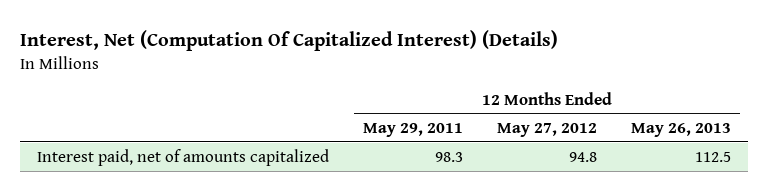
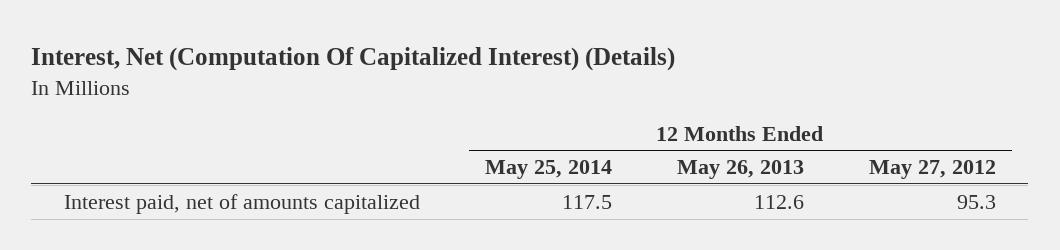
[362,123,463,138] May 29, 2011 -> none
none -> [484,160,612,180] May 25, 2014
[569,152,598,163] 94.8 -> [956,194,996,209] 95.3
[695,152,732,163] 112.5 -> [753,194,804,209] 112.6

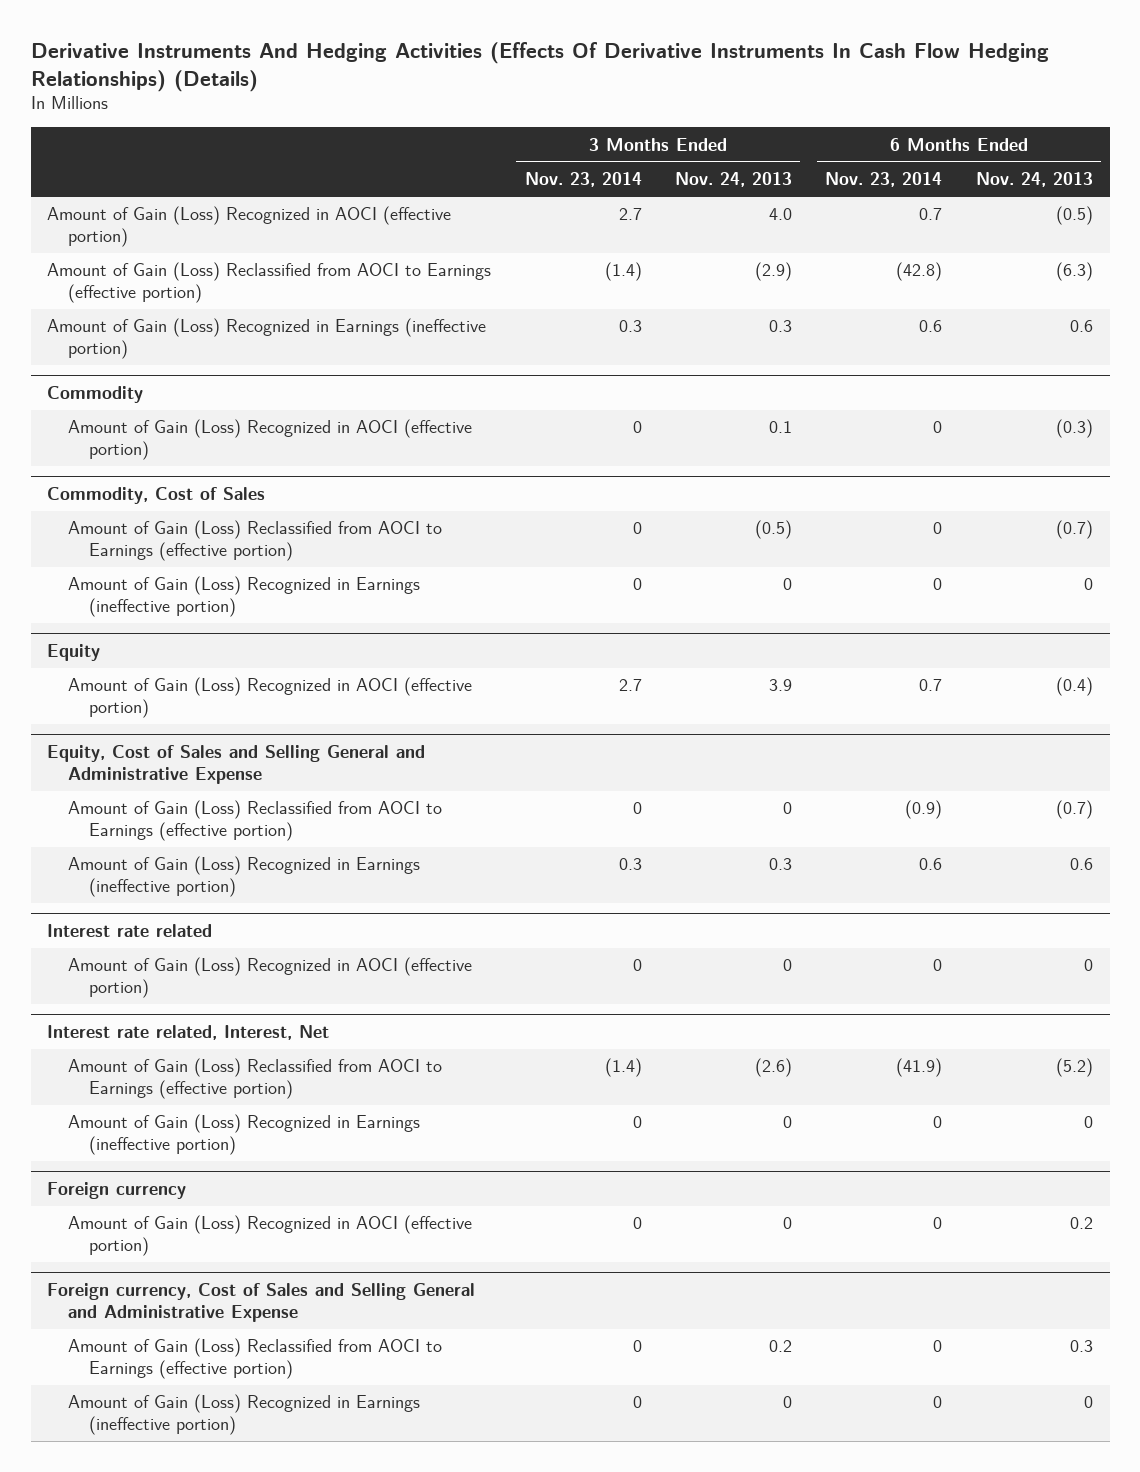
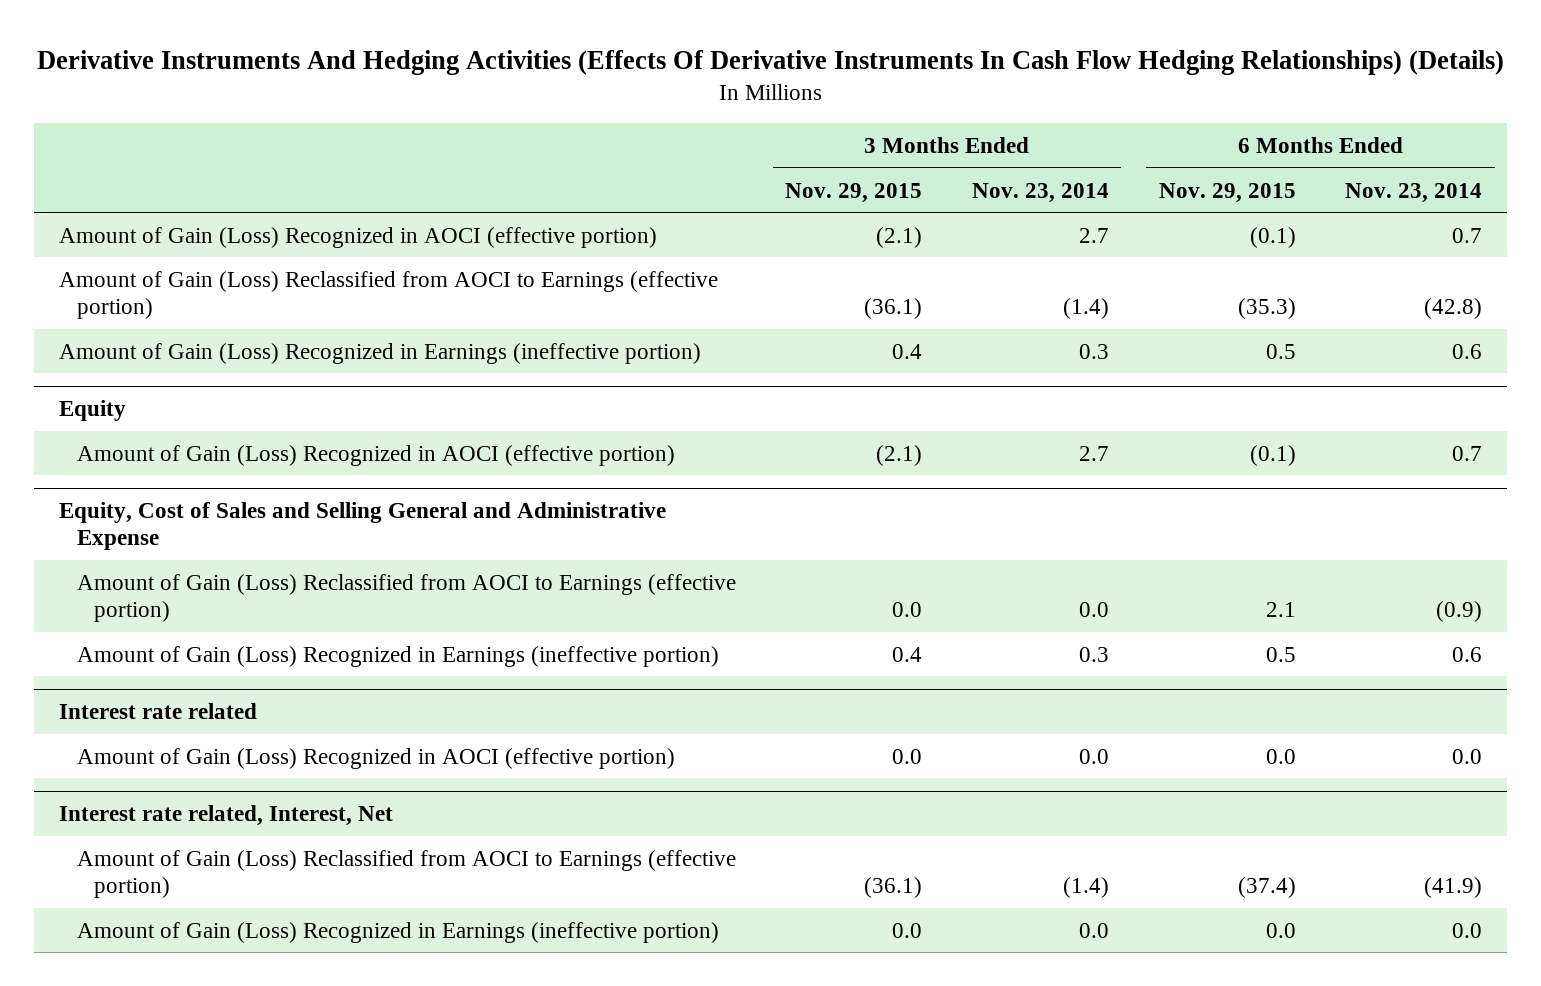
[675,172,793,188] Nov. 24, 2013 -> none
[975,172,1093,188] Nov. 24, 2013 -> none
none -> [785,182,923,203] Nov. 29, 2015
none -> [1158,182,1296,203] Nov. 29, 2015
[47,386,144,404] Commodity -> none
[68,419,473,460] Amount of Gain (Loss) Recognized in AOCI (effective portion) -> none
[47,487,266,505] Commodity, Cost of Sales -> none
[68,520,443,561] Amount of Gain (Loss) Reclassified from AOCI to Earnings (effective portion) -> none
[68,576,421,617] Amount of Gain (Loss) Recognized in Earnings (ineffective portion) -> none
[632,802,642,815] 0 -> [1078,601,1109,617] 0.0
[632,959,642,972] 0 -> [1078,748,1109,764] 0.0
[933,959,943,972] 0 -> [1452,748,1483,764] 0.0
[47,1182,187,1200] Foreign currency -> none
[68,1215,473,1256] Amount of Gain (Loss) Recognized in AOCI (effective portion) -> none
[47,1283,476,1322] Foreign currency, Cost of Sales and Selling General and Administrative Expense -> none
[68,1338,443,1379] Amount of Gain (Loss) Reclassified from AOCI to Earnings (effective portion) -> none
[68,1394,421,1435] Amount of Gain (Loss) Recognized in Earnings (ineffective portion) -> none
[632,1116,642,1129] 0 -> [1078,922,1109,938] 0.0
[933,1116,943,1129] 0 -> [1452,922,1483,938] 0.0

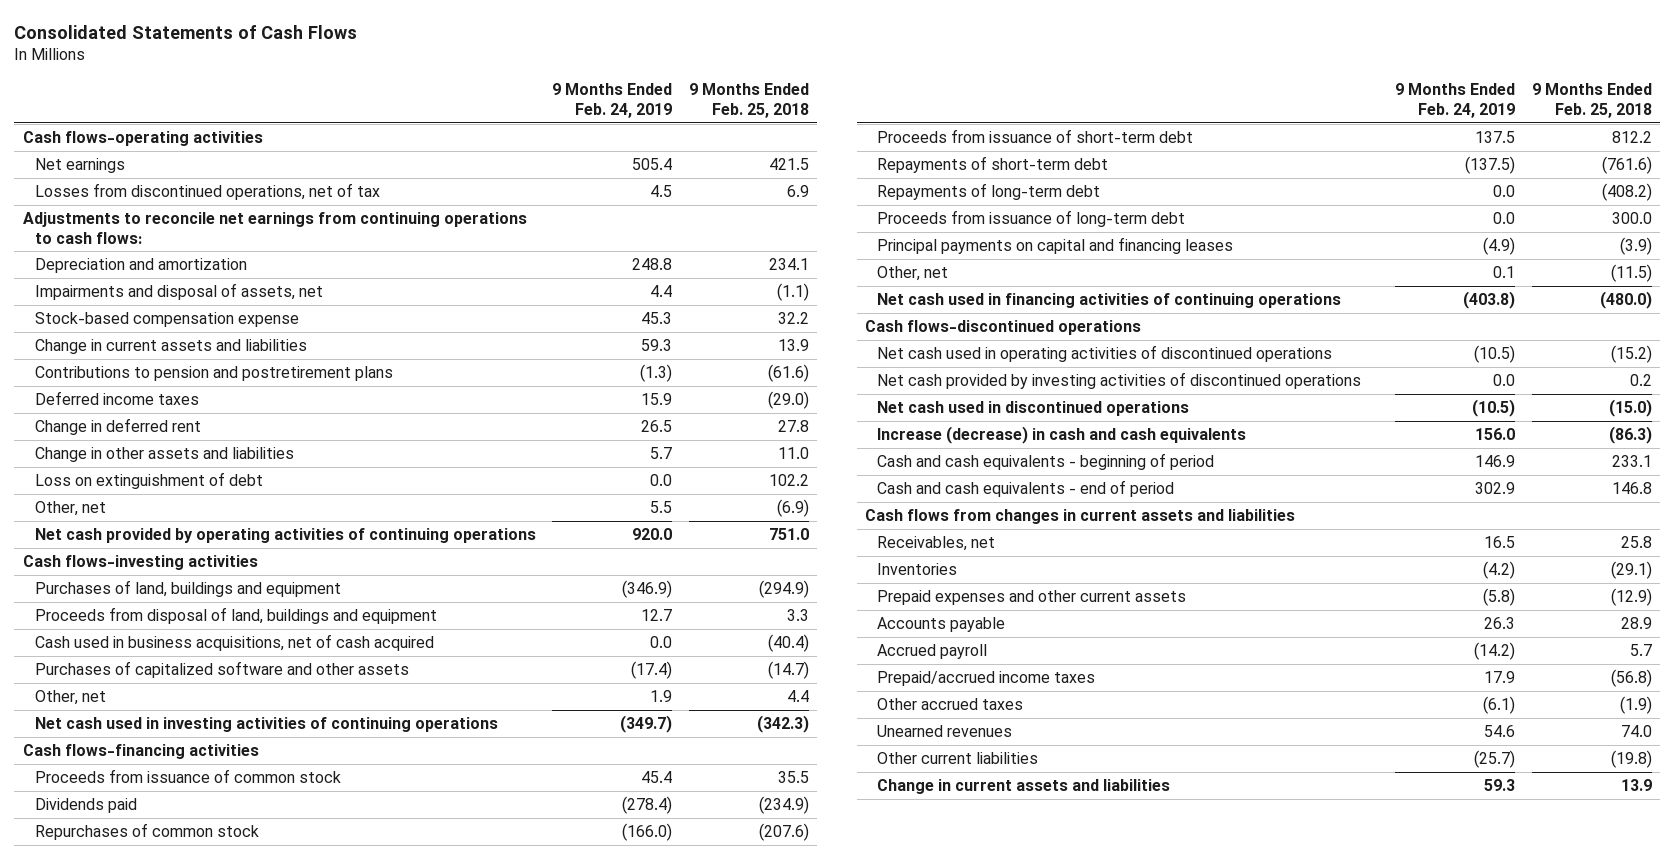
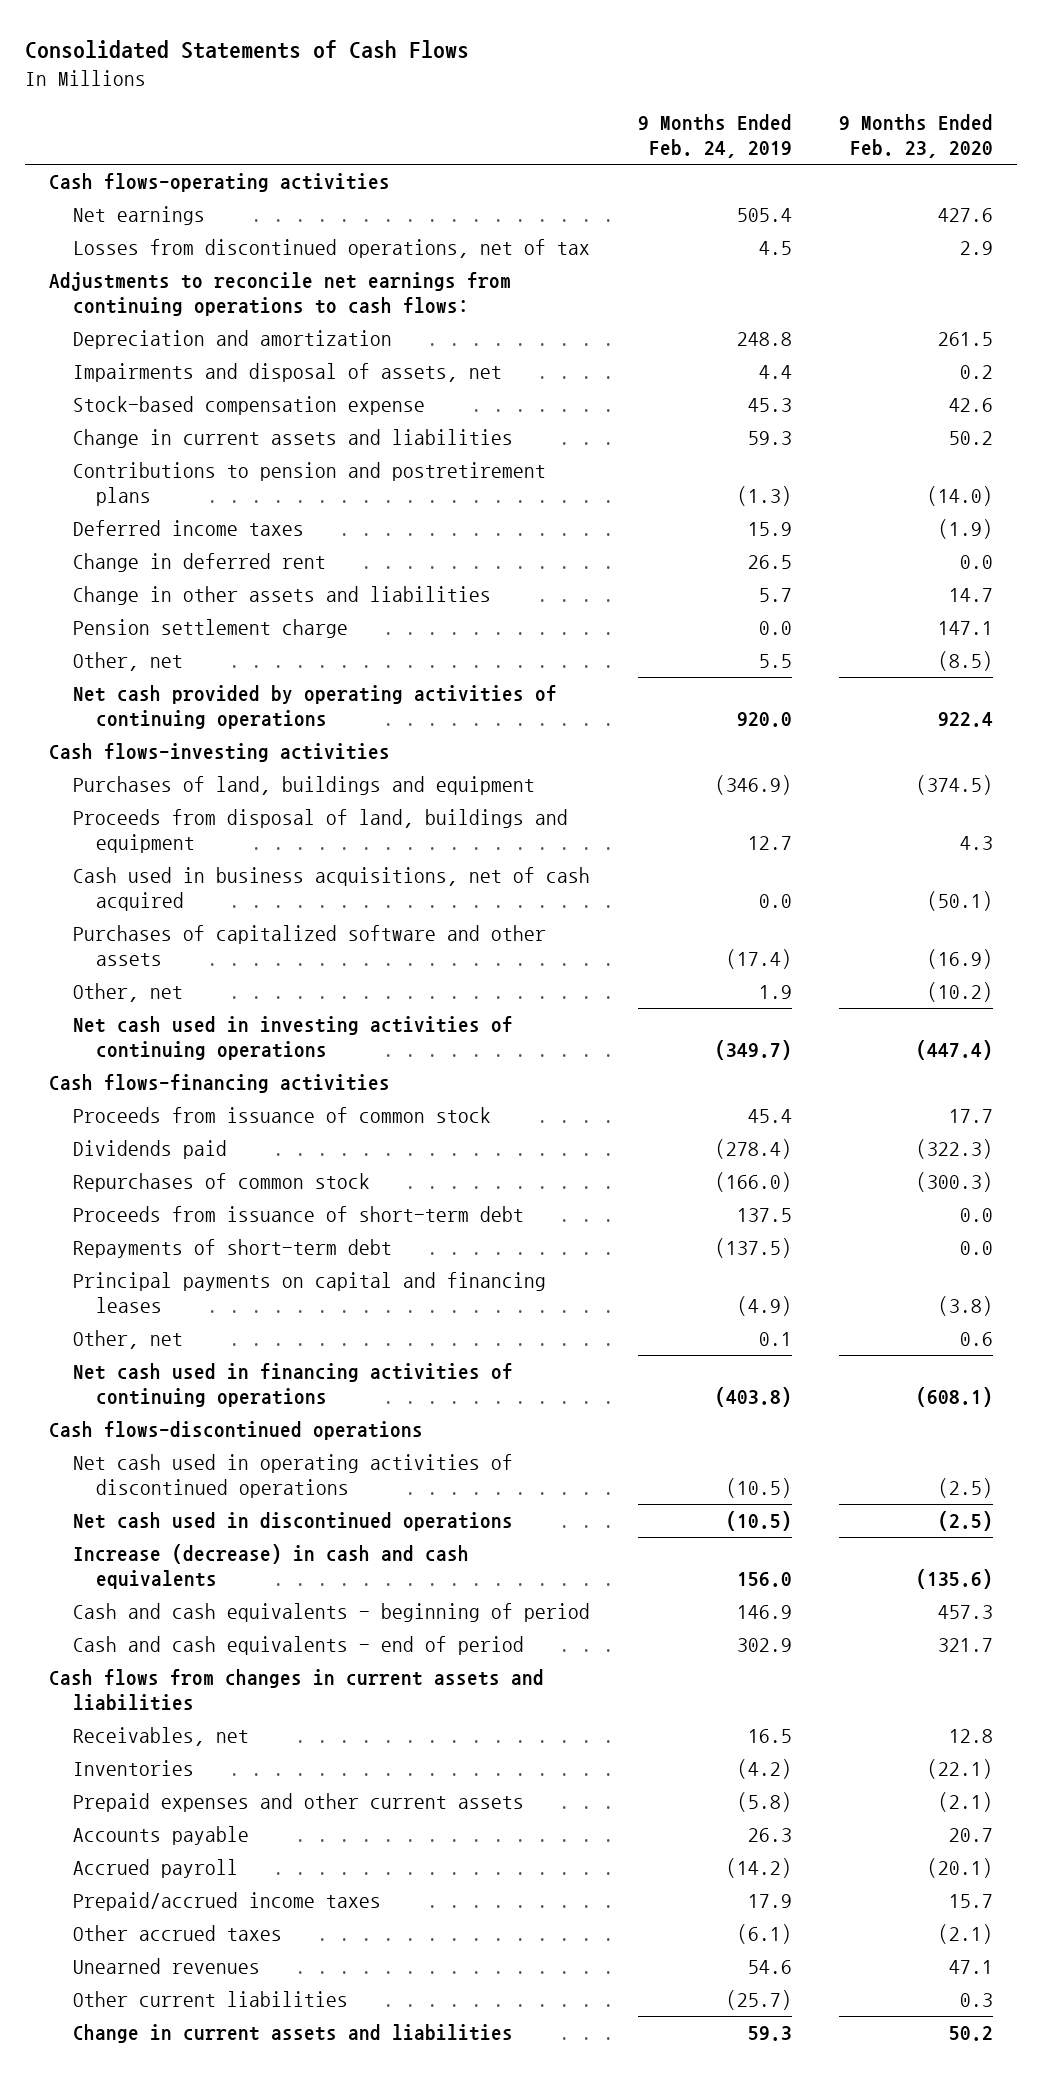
[689,83,810,118] 9 Months Ended Feb. 25, 2018 -> none
none -> [839,114,994,159] 9 Months Ended Feb. 23, 2020
[34,472,263,490] Loss on extinguishment of debt -> none
none -> [72,619,348,639] Pension settlement charge
[877,183,1101,201] Repayments of long-term debt -> none
[877,210,1186,228] Proceeds from issuance of long-term debt -> none
[877,372,1362,390] Net cash provided by investing activities of discontinued operations -> none

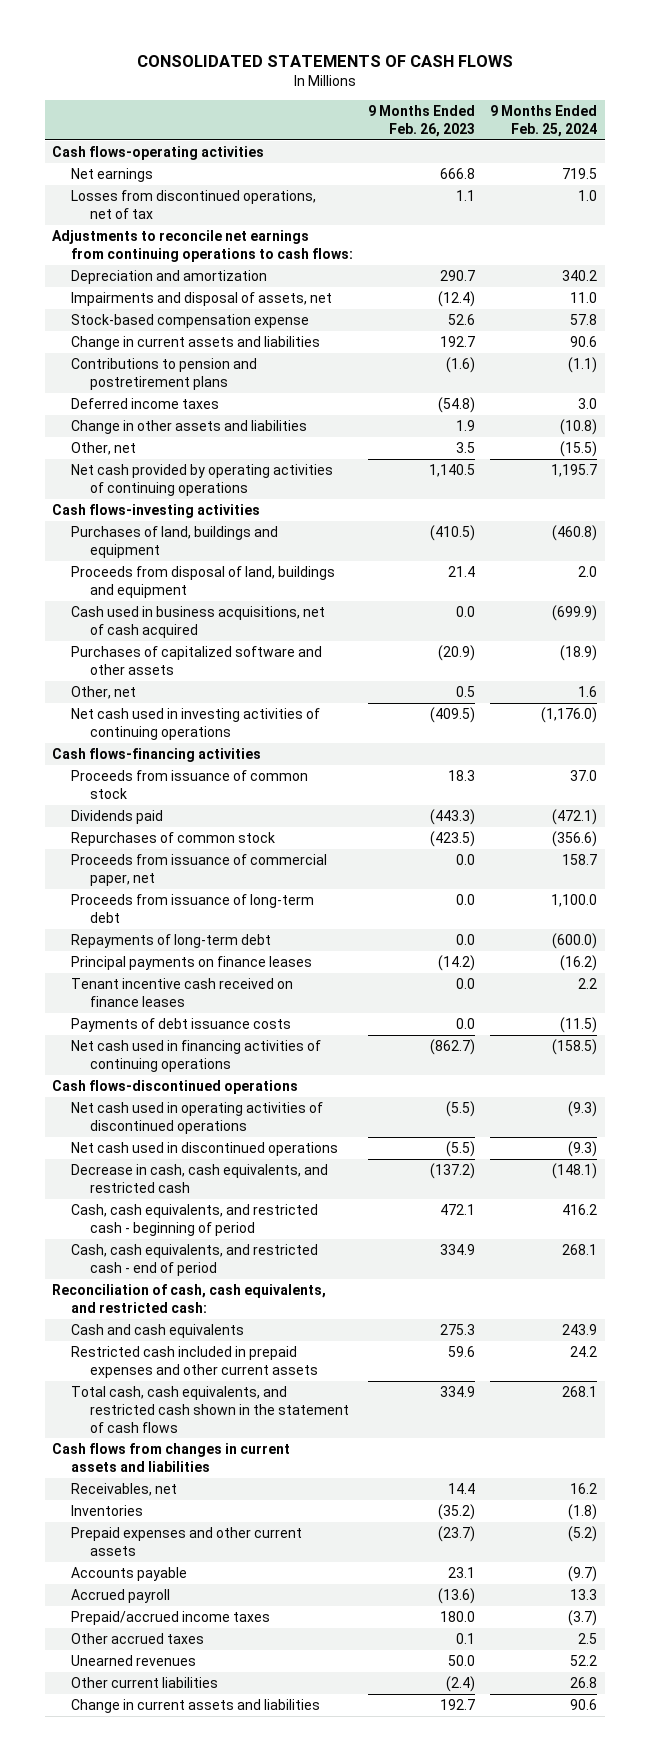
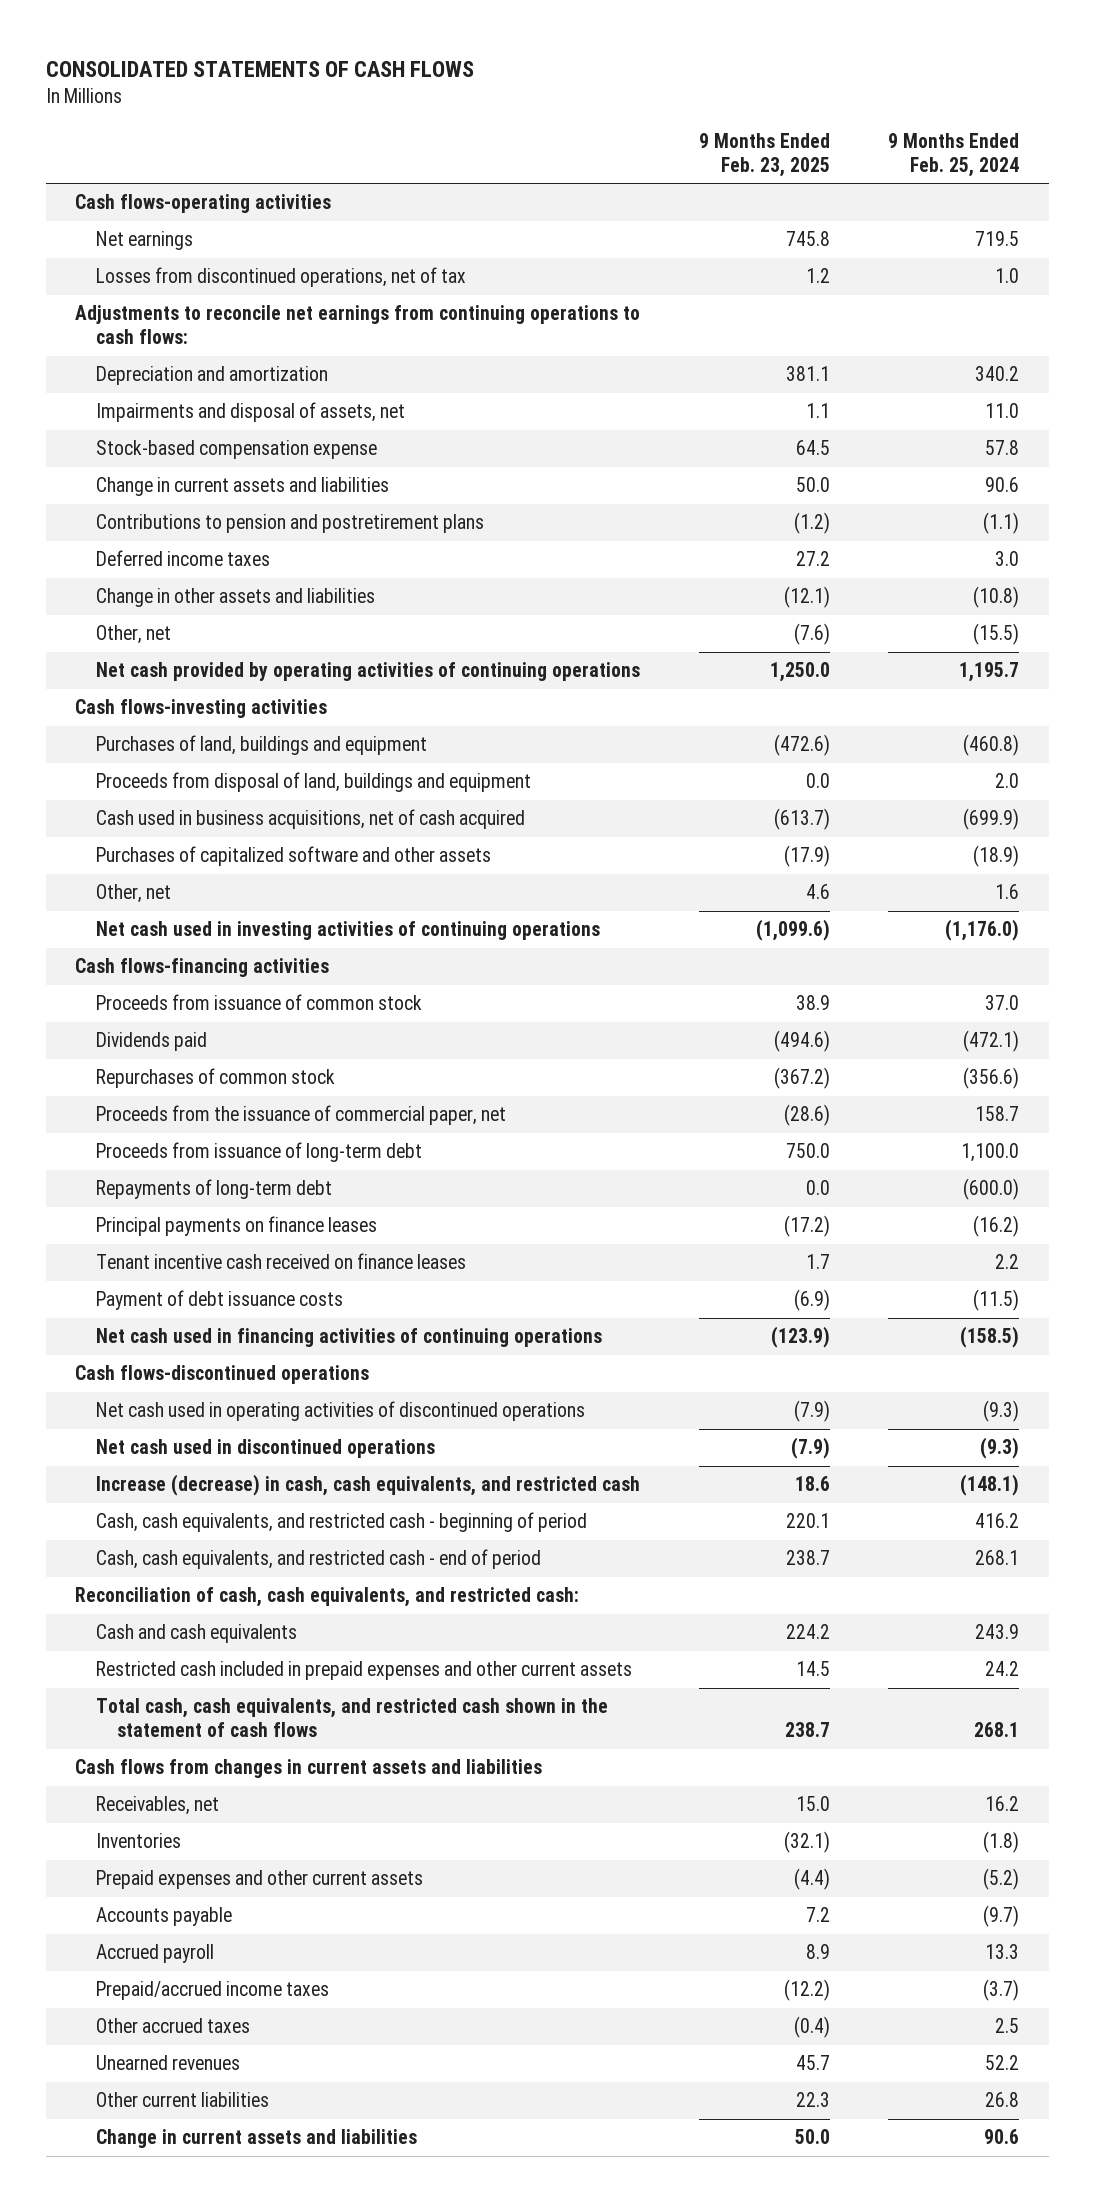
[368,104,476,137] 9 Months Ended Feb. 26, 2023 -> none
none -> [698,132,830,177] 9 Months Ended Feb. 23, 2025
[71,853,328,886] Proceeds from issuance of commercial paper, net -> [96,1105,507,1126] Proceeds from the issuance of commercial paper, net
[71,1017,292,1032] Payments of debt issuance costs -> [96,1290,344,1311] Payment of debt issuance costs
[71,1163,329,1193] Decrease in cash, cash equivalents, and restricted cash -> [96,1474,641,1497] Increase (decrease) in cash, cash equivalents, and restricted cash

